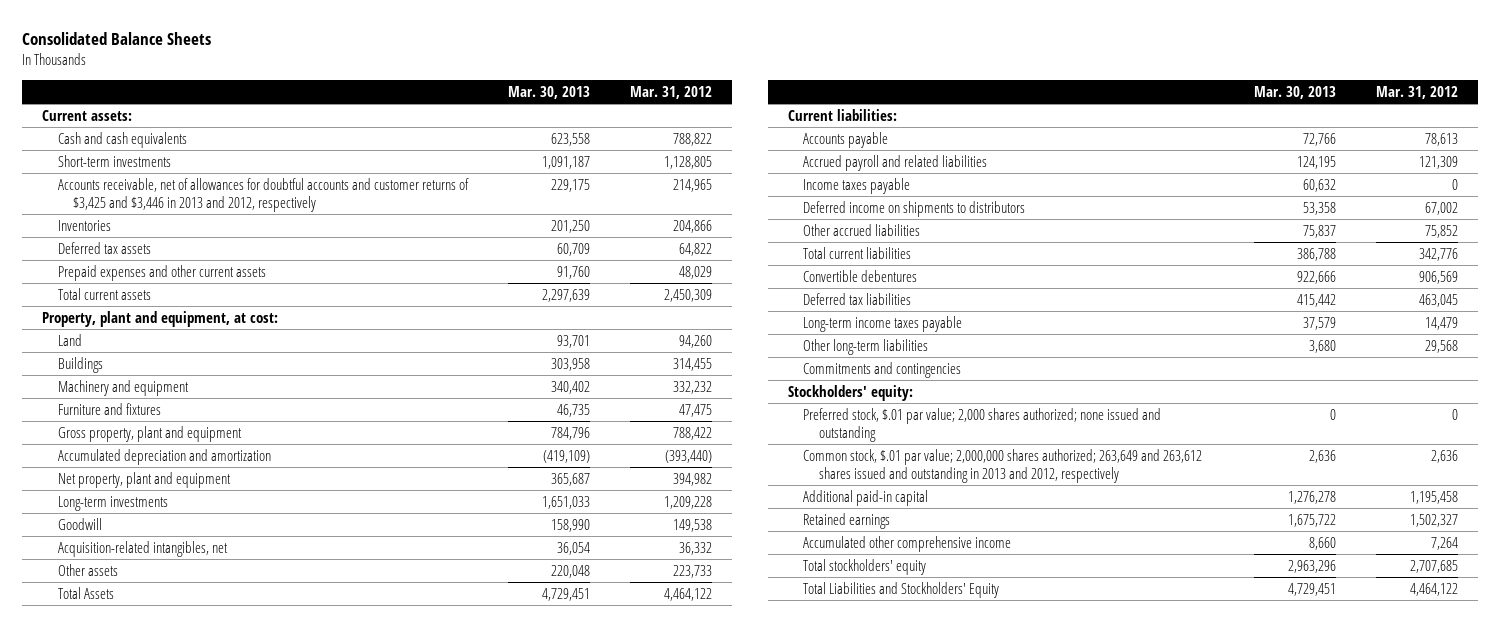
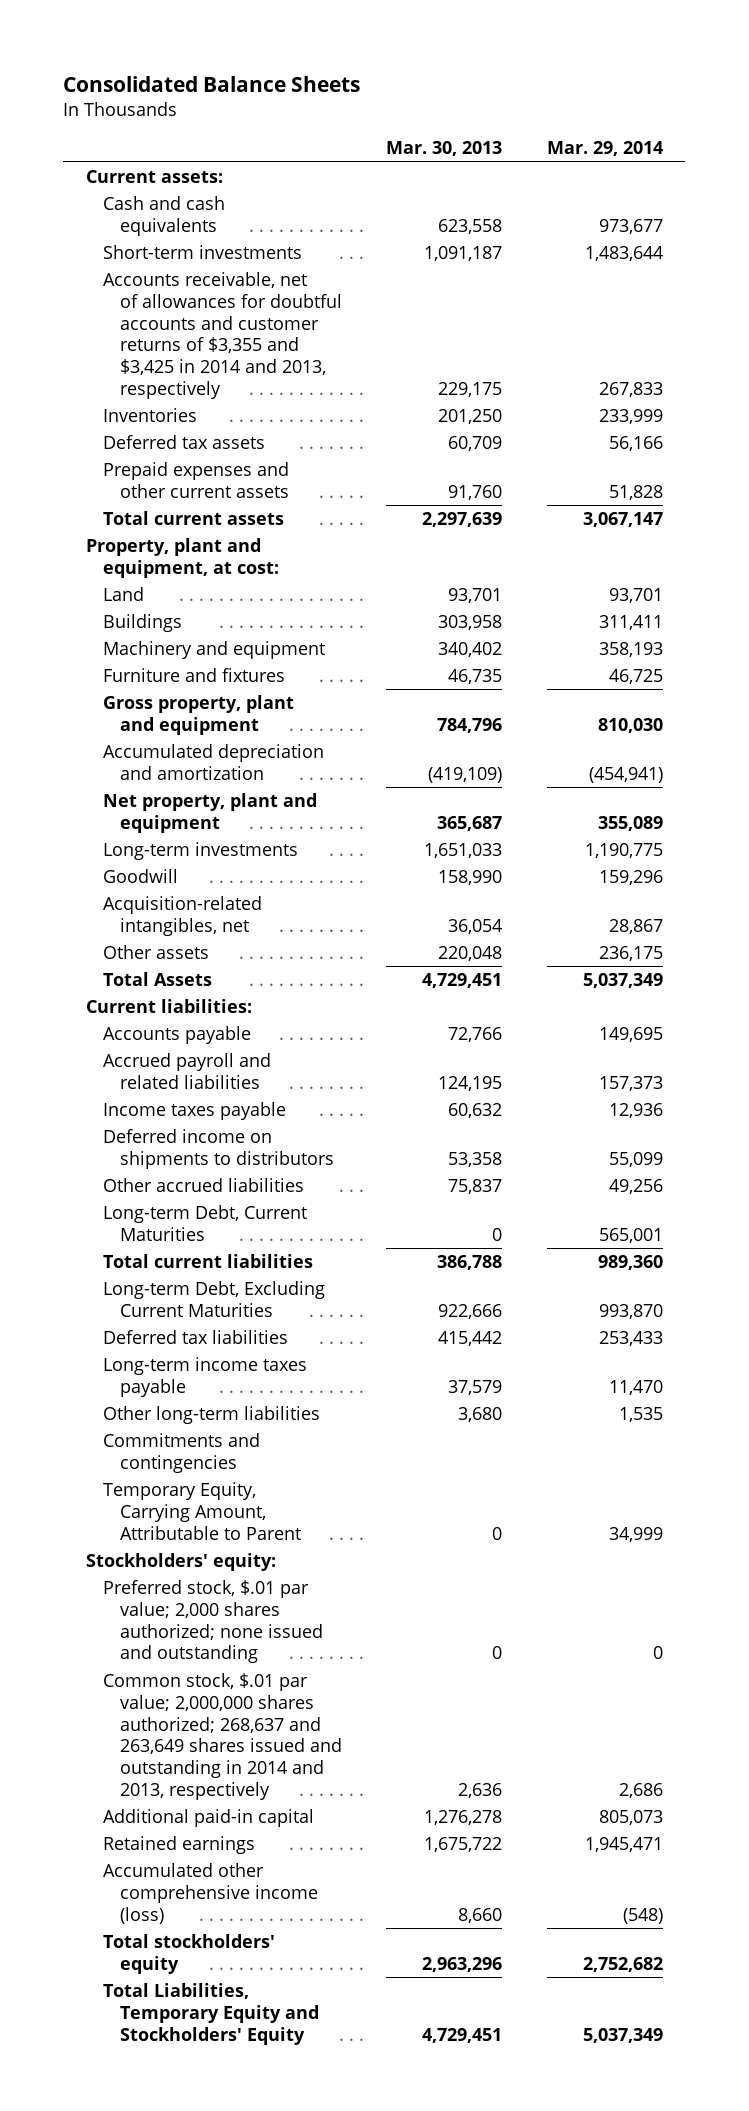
[629,85,712,99] Mar. 31, 2012 -> none
none -> [547,141,664,157] Mar. 29, 2014
[57,177,469,212] Accounts receivable, net of allowances for doubtful accounts and customer returns of $3,425 and $3,446 in 2013 and 2012, respectively -> [102,272,342,400] Accounts receivable, net of allowances for doubtful accounts and customer returns of $3,355 and $3,425 in 2014 and 2013, respectively
none -> [102,1205,307,1241] Long-term Debt, Current Maturities
[803,269,918,282] Convertible debentures -> [102,1281,325,1317] Long-term Debt, Excluding Current Maturities
none -> [102,1482,301,1540] Temporary Equity, Carrying Amount, Attributable to Parent
[803,448,1203,483] Common stock, $.01 par value; 2,000,000 shares authorized; 263,649 and 263,612 shares issued and outstanding in 2013 and 2012, respectively -> [102,1673,342,1801] Common stock, $.01 par value; 2,000,000 shares authorized; 268,637 and 263,649 shares issued and outstanding in 2014 and 2013, respectively
[803,535,1012,552] Accumulated other comprehensive income -> [102,1863,318,1924] Accumulated other comprehensive income (loss)
[803,581,1000,598] Total Liabilities and Stockholders' Equity -> [102,1983,319,2045] Total Liabilities, Temporary Equity and Stockholders' Equity

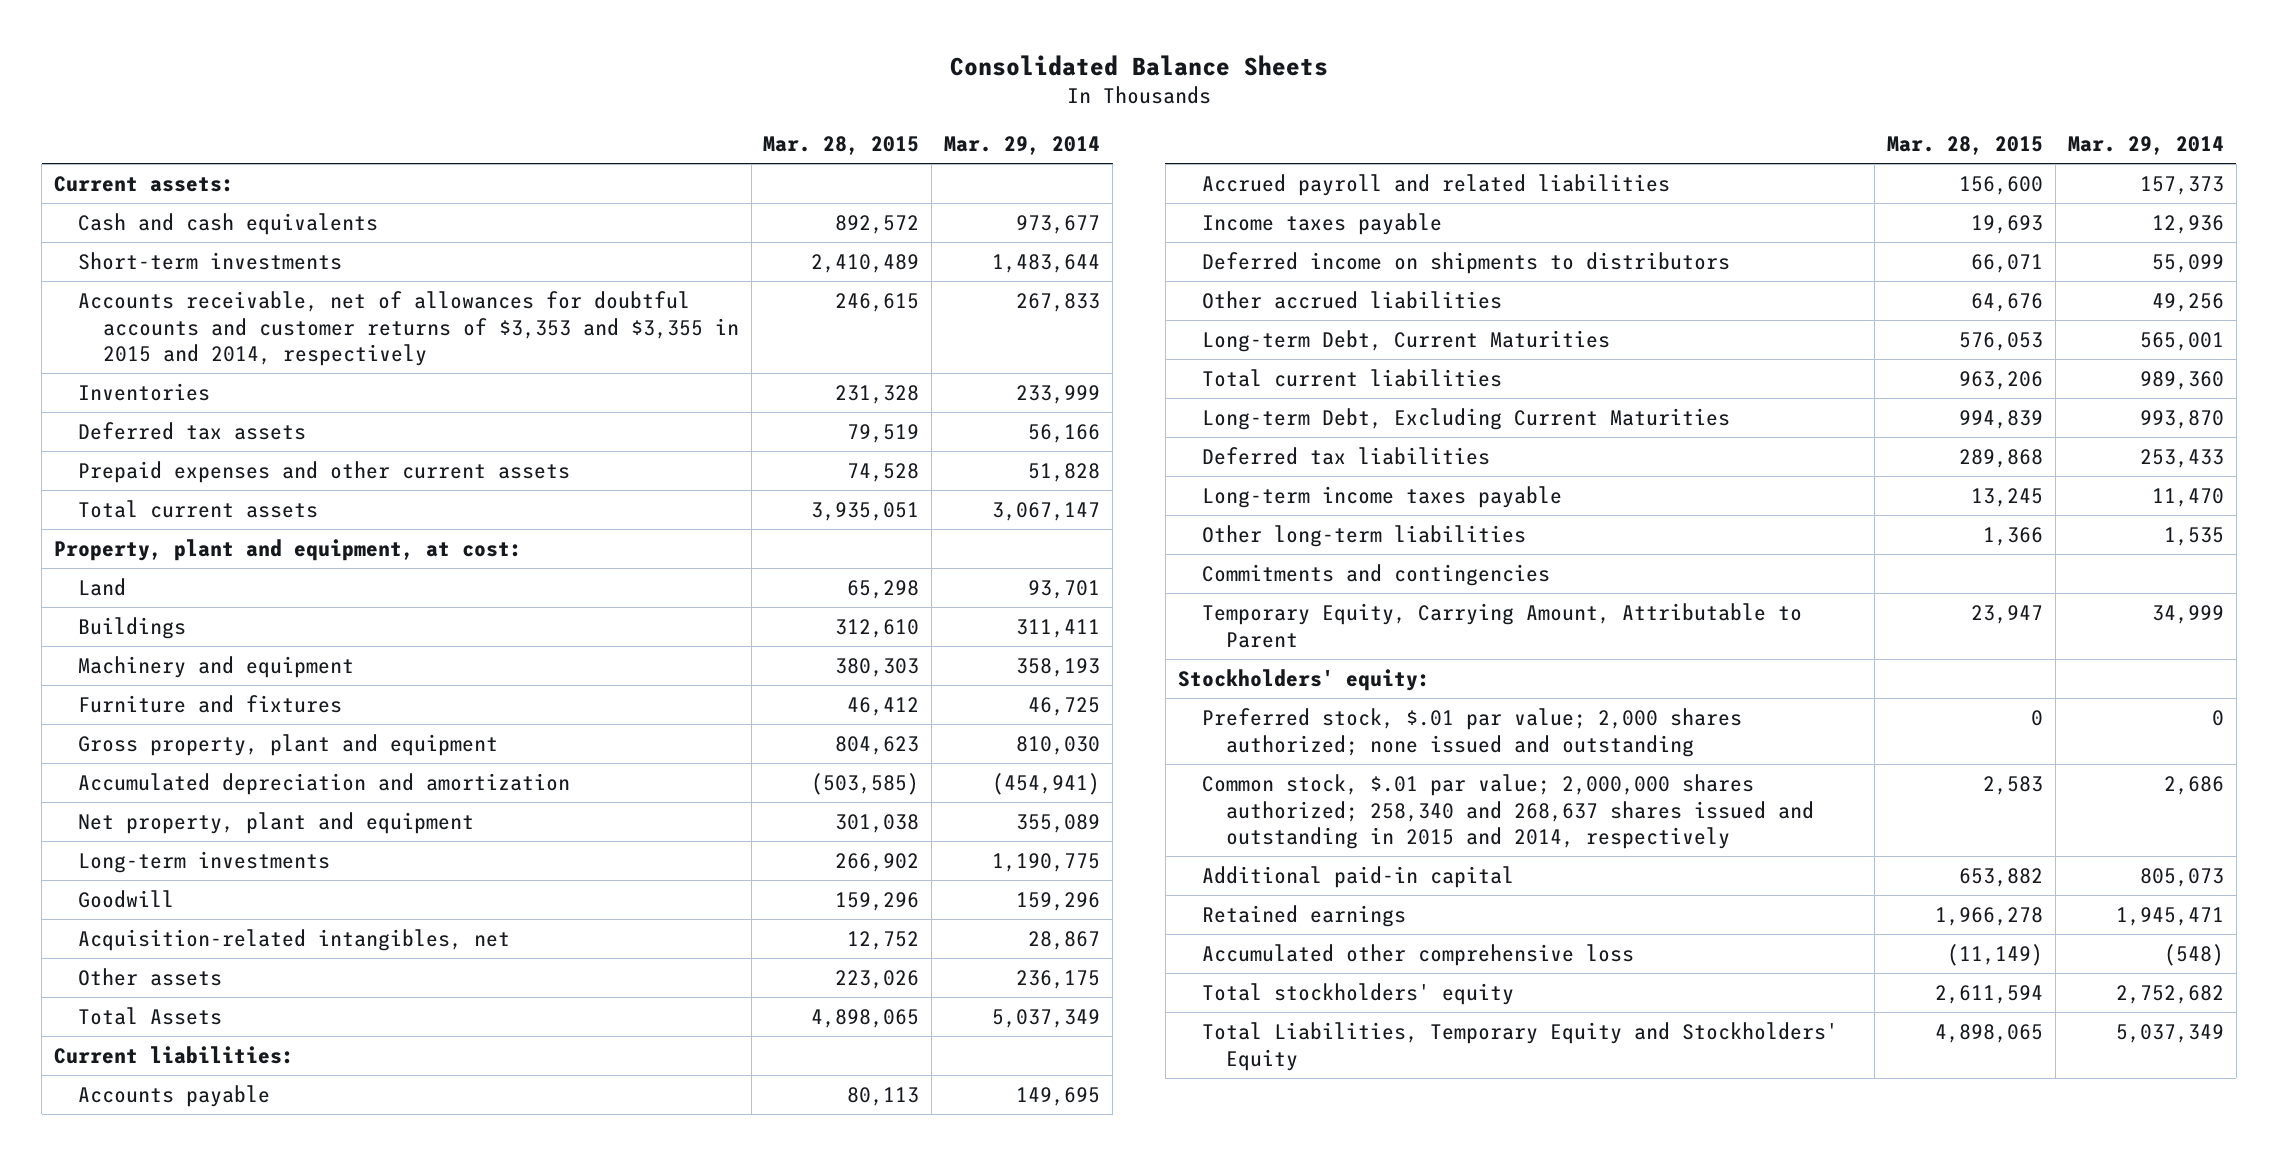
[386,141,503,157] Mar. 30, 2013 -> none
none -> [763,136,920,156] Mar. 28, 2015
[102,272,342,400] Accounts receivable, net of allowances for doubtful accounts and customer returns of $3,355 and $3,425 in 2014 and 2013, respectively -> [78,291,739,367] Accounts receivable, net of allowances for doubtful accounts and customer returns of $3,353 and $3,355 in 2015 and 2014, respectively
[102,1673,342,1801] Common stock, $.01 par value; 2,000,000 shares authorized; 268,637 and 263,649 shares issued and outstanding in 2014 and 2013, respectively -> [1202,774,1815,850] Common stock, $.01 par value; 2,000,000 shares authorized; 258,340 and 268,637 shares issued and outstanding in 2015 and 2014, respectively
[102,1863,318,1924] Accumulated other comprehensive income (loss) -> [1202,944,1635,967] Accumulated other comprehensive loss

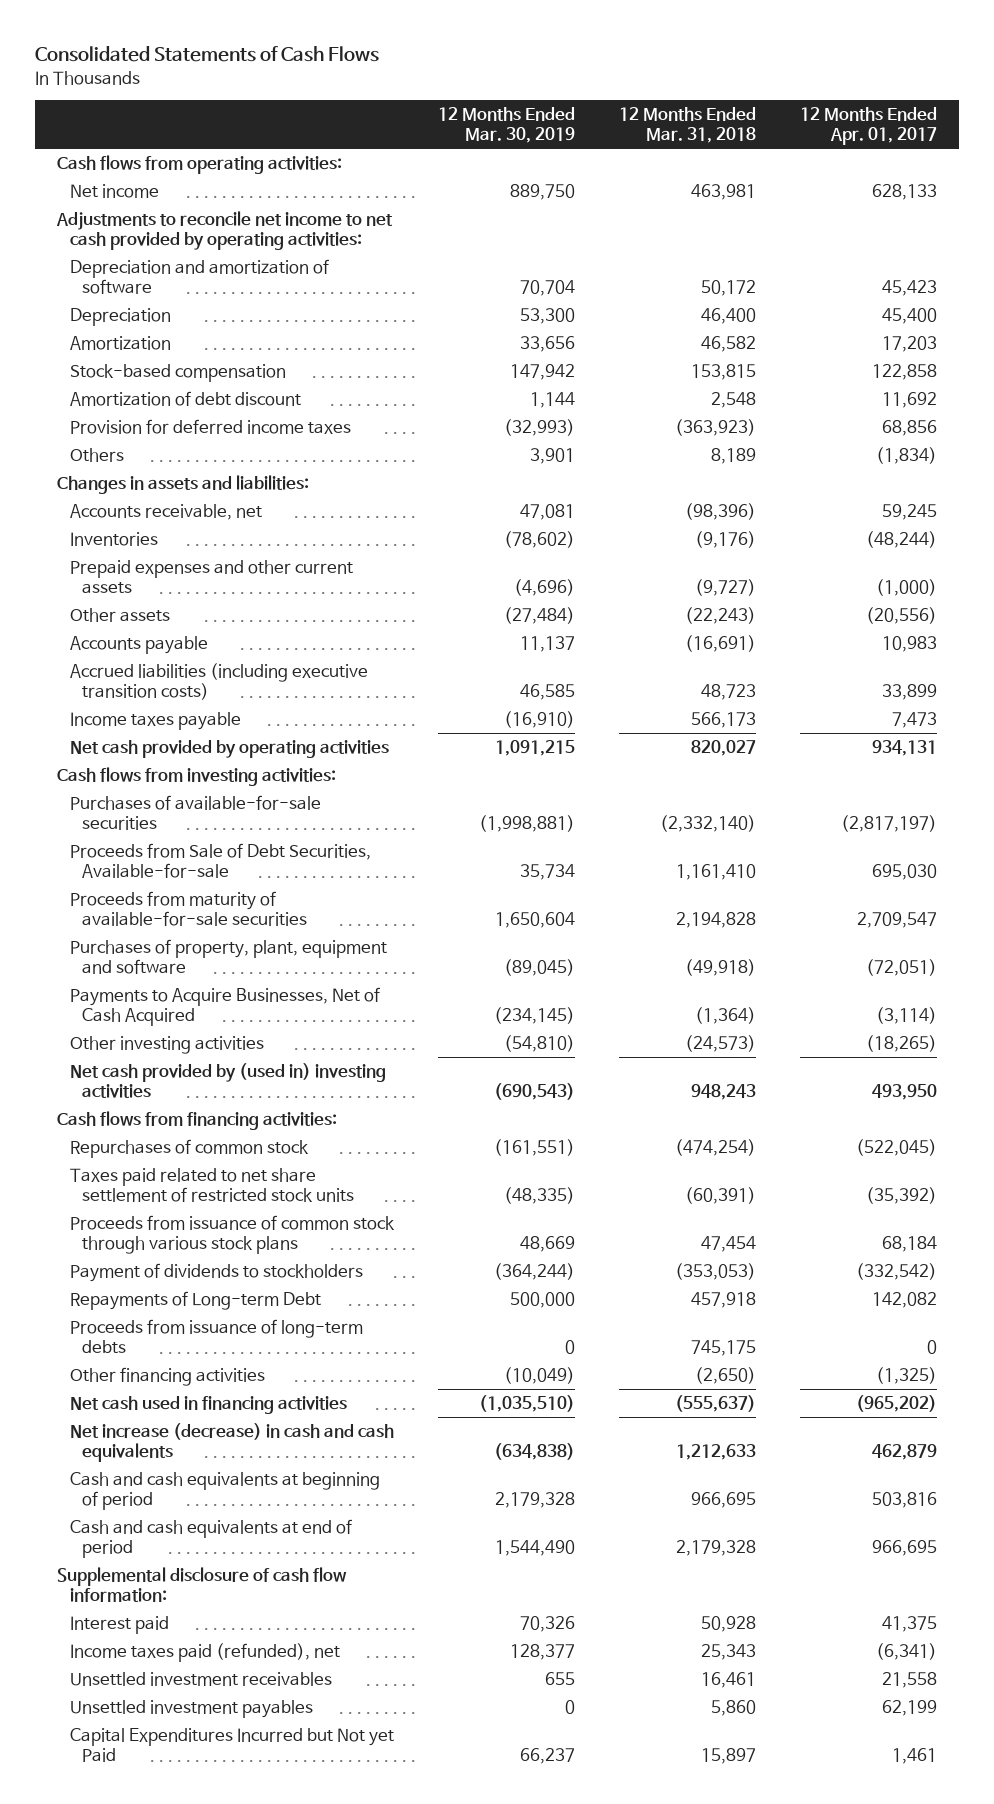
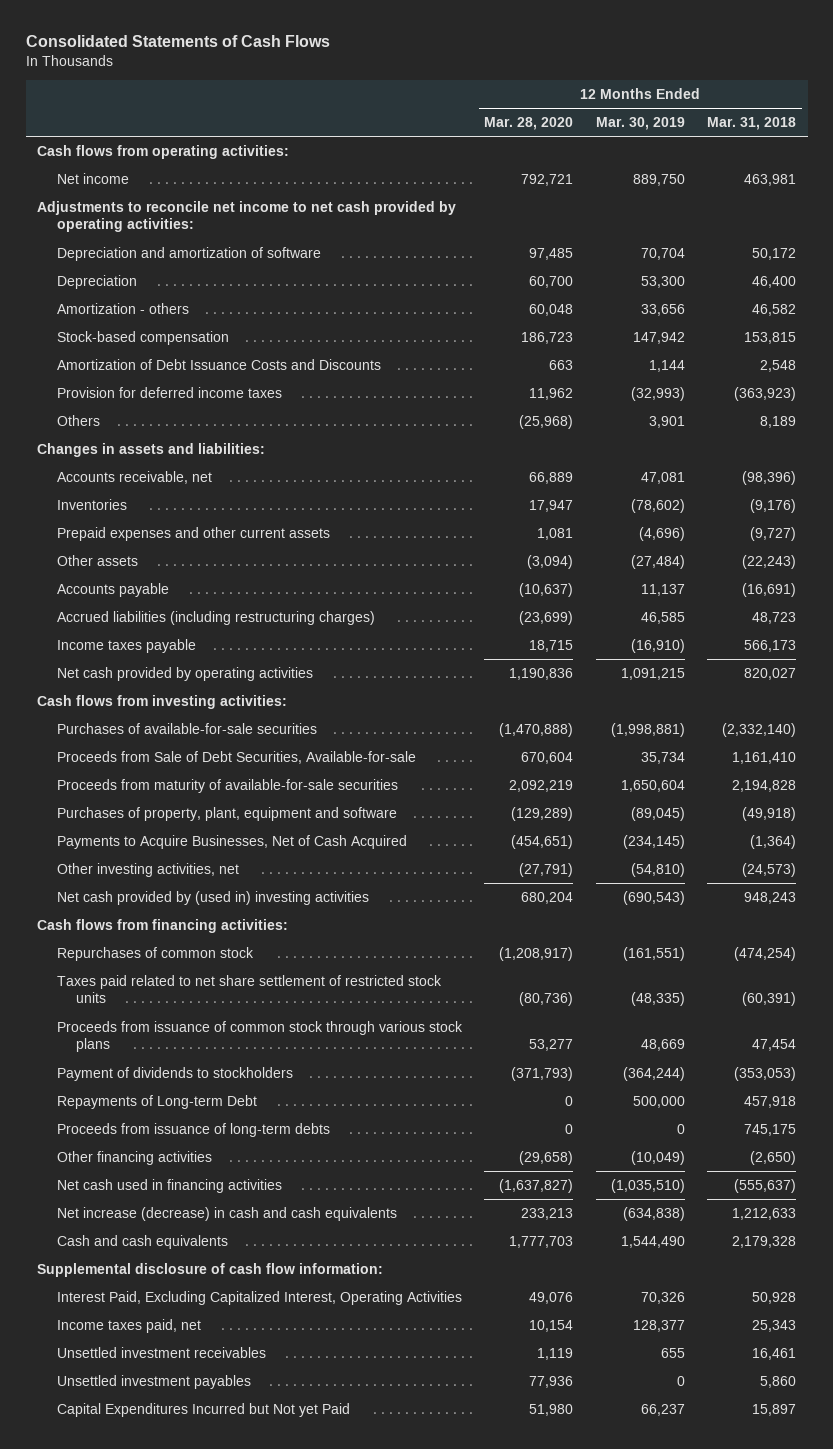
[799,107,937,145] 12 Months Ended Apr. 01, 2017 -> none
none -> [484,117,574,131] Mar. 28, 2020
[69,336,171,351] Amortization -> [56,302,189,314] Amortization - others
[69,391,301,407] Amortization of debt discount -> [56,358,381,370] Amortization of Debt Issuance Costs and Discounts
[69,663,368,700] Accrued liabilities (including executive transition costs) -> [56,610,375,625] Accrued liabilities (including restructuring charges)
[69,1036,264,1055] Other investing activities -> [56,862,239,877] Other investing activities, net
[69,1472,380,1510] Cash and cash equivalents at beginning of period -> none
[69,1519,352,1558] Cash and cash equivalents at end of period -> [56,1234,228,1249] Cash and cash equivalents
[69,1616,169,1635] Interest paid -> [56,1290,462,1305] Interest Paid, Excluding Capitalized Interest, Operating Activities
[69,1643,340,1663] Income taxes paid (refunded), net -> [56,1318,201,1333] Income taxes paid, net

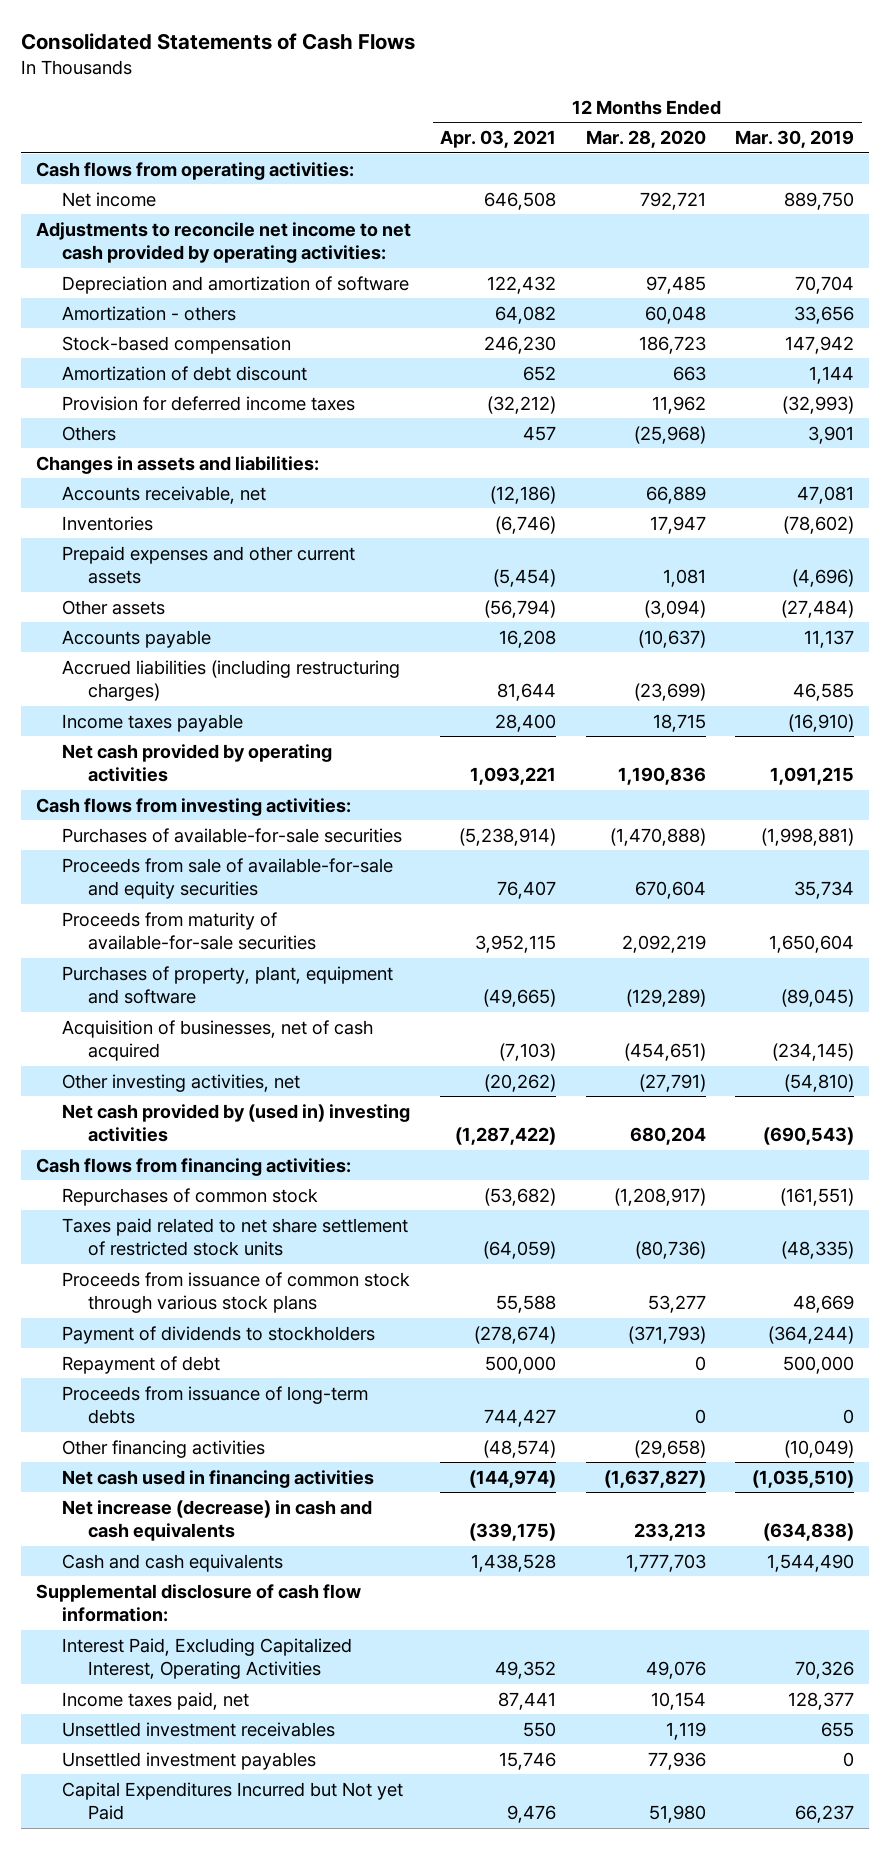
[707,117,797,131] Mar. 31, 2018 -> none
none -> [440,130,557,149] Apr. 03, 2021
[56,274,137,289] Depreciation -> none
[56,358,381,370] Amortization of Debt Issuance Costs and Discounts -> [61,365,307,381] Amortization of debt discount
[56,750,416,764] Proceeds from Sale of Debt Securities, Available-for-sale -> [61,857,393,899] Proceeds from sale of available-for-sale and equity securities
[56,834,407,849] Payments to Acquire Businesses, Net of Cash Acquired -> [61,1019,373,1061] Acquisition of businesses, net of cash acquired
[56,1094,257,1109] Repayments of Long-term Debt -> [61,1355,220,1374] Repayment of debt

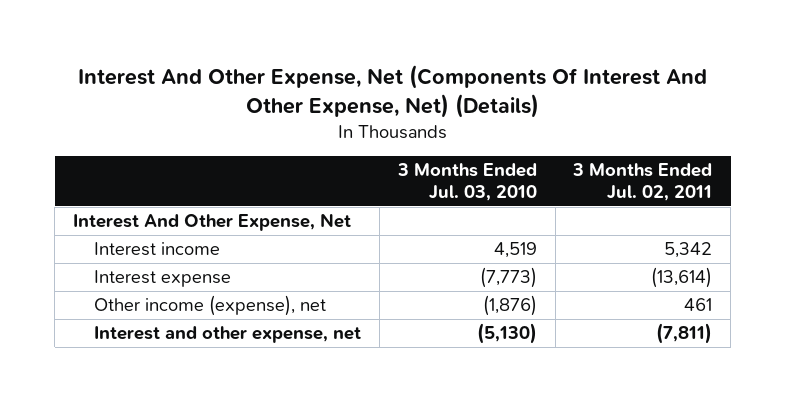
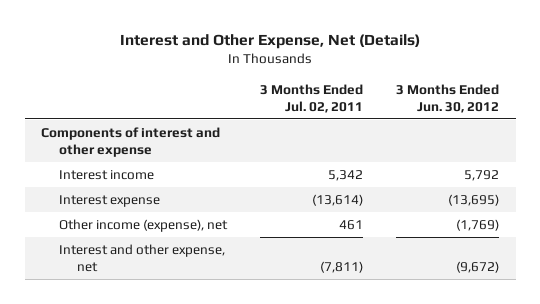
[77,64,707,118] Interest And Other Expense, Net (Components Of Interest And Other Expense, Net) (Details) -> [120,34,421,50] Interest and Other Expense, Net (Details)
[396,163,537,202] 3 Months Ended Jul. 03, 2010 -> none
none -> [396,83,500,113] 3 Months Ended Jun. 30, 2012
[73,213,352,232] Interest And Other Expense, Net -> [41,126,221,157] Components of interest and other expense

